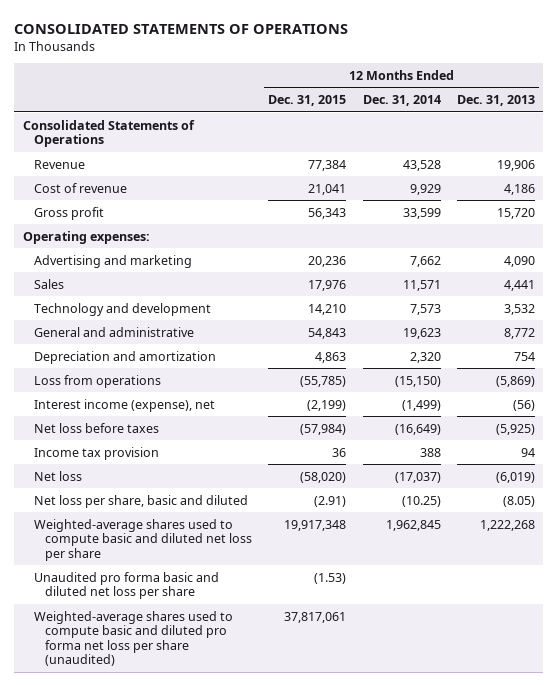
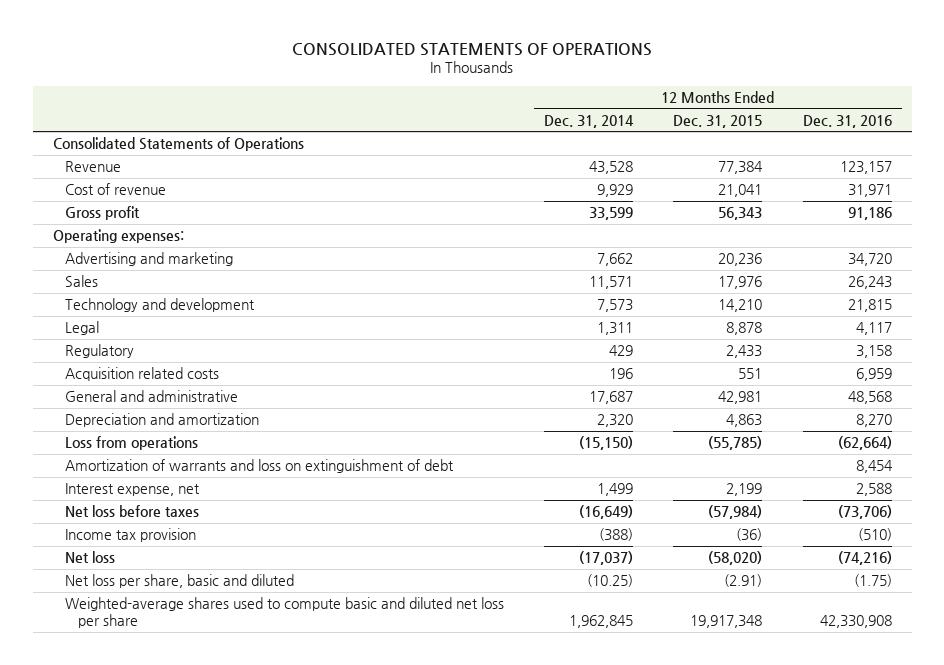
[456,95,535,107] Dec. 31, 2013 -> none
none -> [802,114,892,128] Dec. 31, 2016
none -> [65,321,100,336] Legal
none -> [65,344,135,359] Regulatory
none -> [65,367,220,382] Acquisition related costs
[308,327,347,339] 54,843 -> [718,391,763,405] 42,981
[402,327,441,339] 19,623 -> [589,391,634,405] 17,687
none -> [65,459,455,474] Amortization of warrants and loss on extinguishment of debt
[33,398,215,412] Interest income (expense), net -> [65,483,201,497] Interest expense, net
[307,399,347,411] (2,199) -> [726,483,763,497] 2,199
[401,399,441,411] (1,499) -> [597,483,634,497] 1,499
[332,447,347,457] 36 -> [736,528,763,542] (36)
[419,447,441,457] 388 -> [599,528,634,542] (388)
[33,571,219,600] Unaudited pro forma basic and diluted net loss per share -> none
[33,610,233,667] Weighted-average shares used to compute basic and diluted pro forma net loss per share (unaudited) -> none

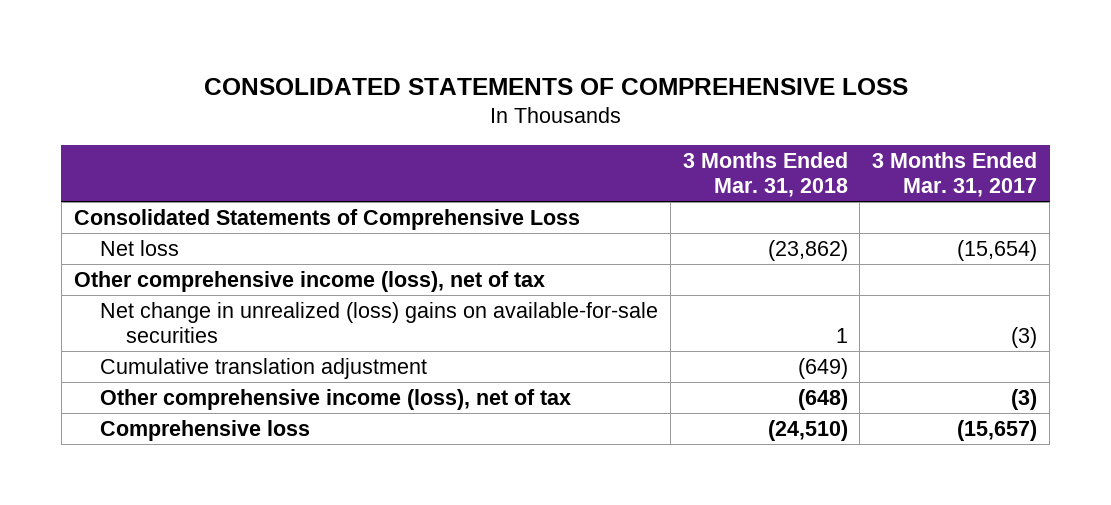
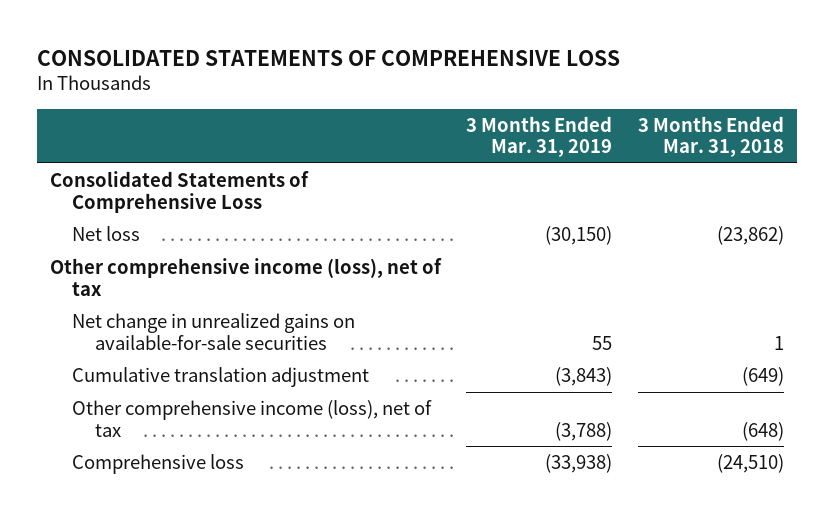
[872,151,1038,198] 3 Months Ended Mar. 31, 2017 -> none
none -> [466,115,613,158] 3 Months Ended Mar. 31, 2019
[99,301,658,344] Net change in unrealized (loss) gains on available-for-sale securities -> [72,312,356,350] Net change in unrealized gains on available-for-sale securities

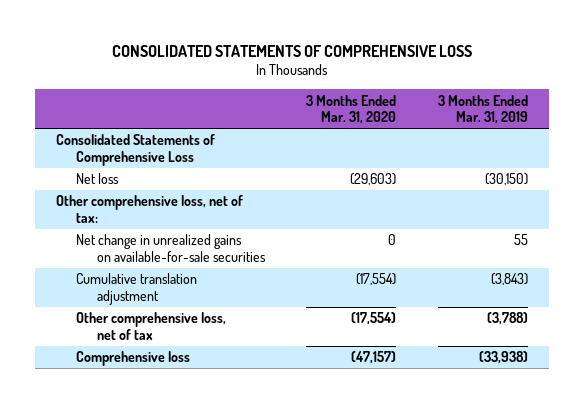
[637,115,784,158] 3 Months Ended Mar. 31, 2018 -> none
none -> [306,94,397,125] 3 Months Ended Mar. 31, 2020
[49,257,442,296] Other comprehensive income (loss), net of tax -> [55,195,243,223] Other comprehensive loss, net of tax:
[72,399,433,437] Other comprehensive income (loss), net of tax -> [76,312,227,340] Other comprehensive loss, net of tax

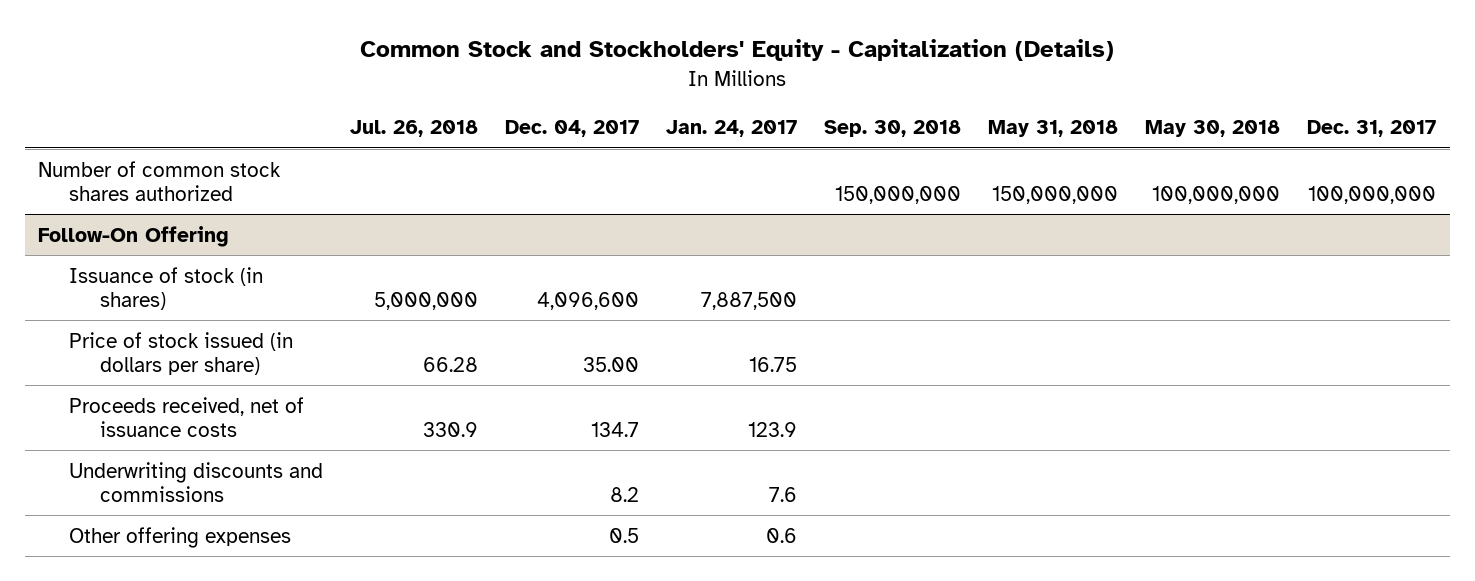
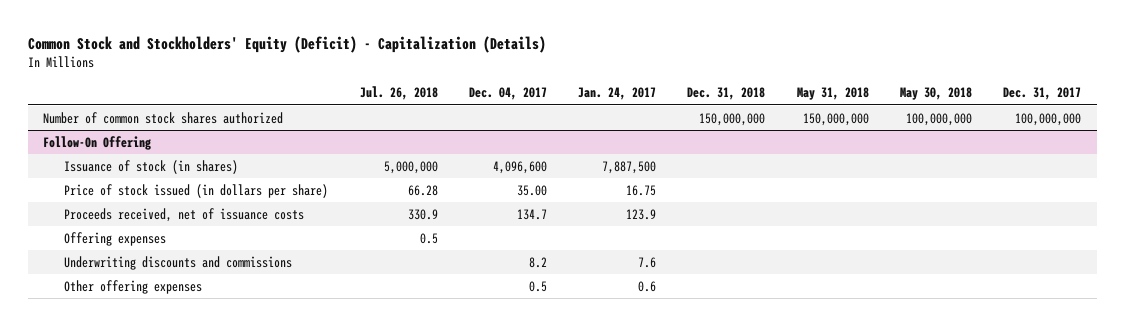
[360,39,1115,62] Common Stock and Stockholders' Equity - Capitalization (Details) -> [27,35,546,53] Common Stock and Stockholders' Equity (Deficit) - Capitalization (Details)
[824,120,962,138] Sep. 30, 2018 -> none
none -> [687,87,766,101] Dec. 31, 2018
none -> [64,231,167,246] Offering expenses

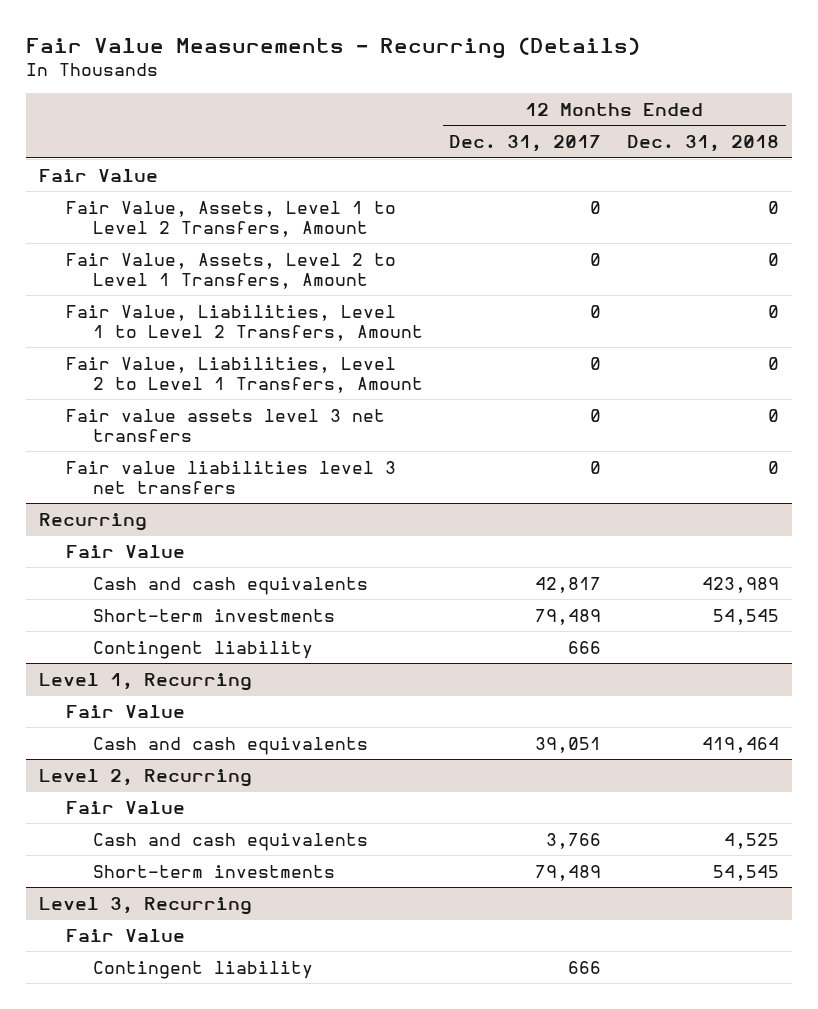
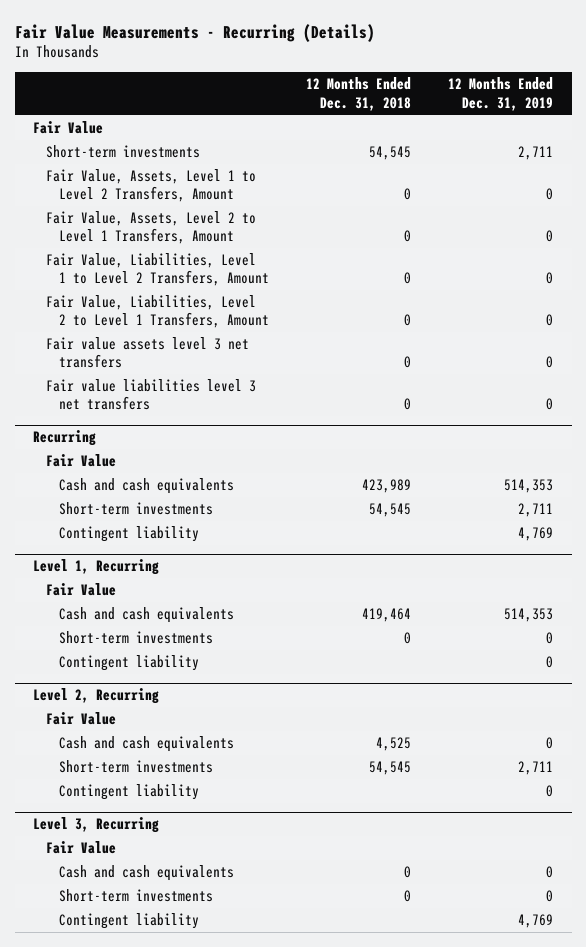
[449,135,602,153] Dec. 31, 2017 -> none
none -> [448,77,554,111] 12 Months Ended Dec. 31, 2019
none -> [46,145,201,159] Short-term investments
none -> [59,631,214,645] Short-term investments
none -> [59,655,200,672] Contingent liability
none -> [59,784,200,801] Contingent liability
none -> [59,865,235,882] Cash and cash equivalents
none -> [59,889,214,903] Short-term investments

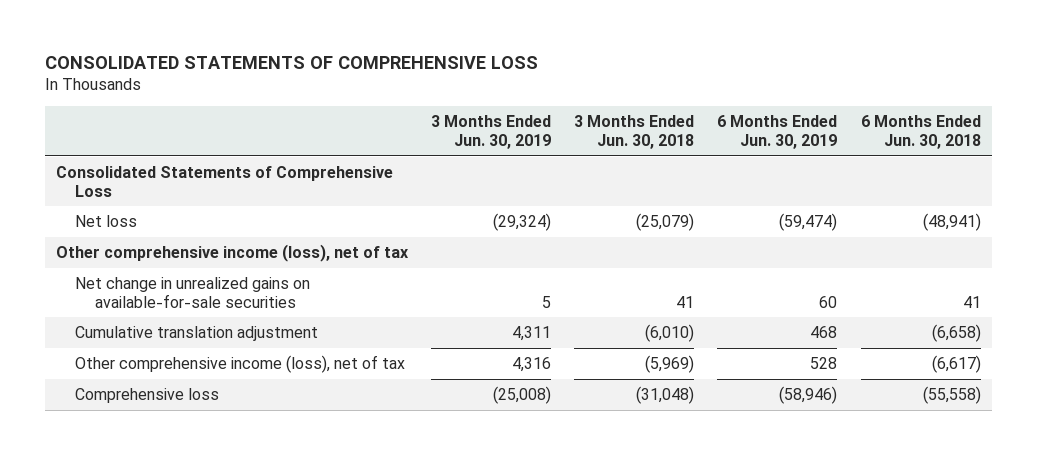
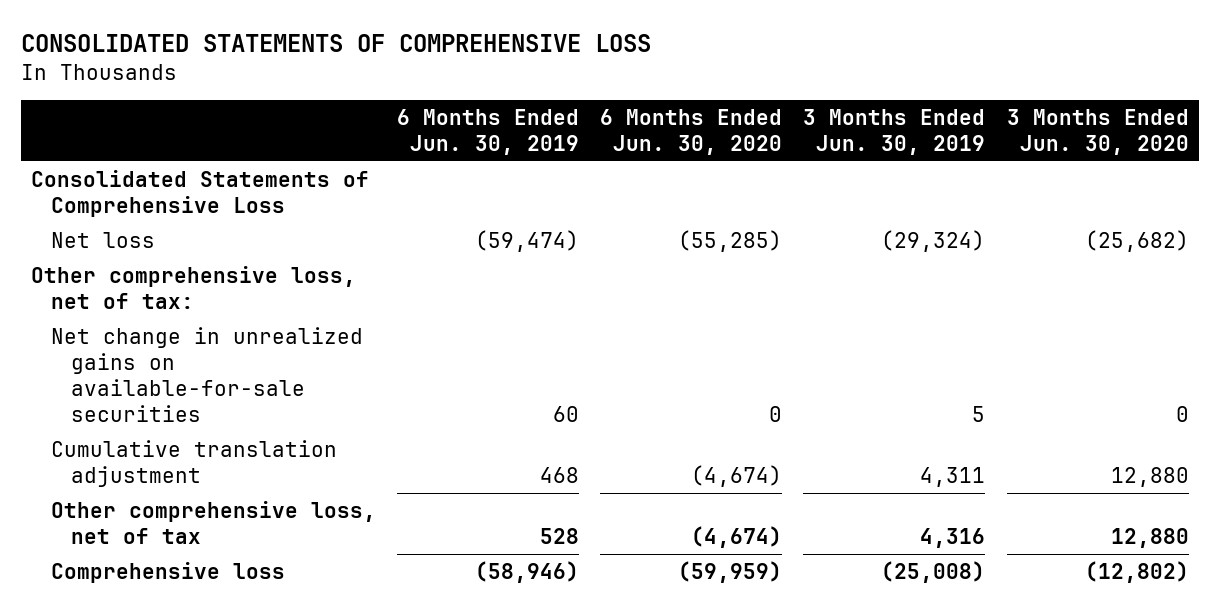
[574,115,695,149] 3 Months Ended Jun. 30, 2018 -> none
[860,115,981,149] 6 Months Ended Jun. 30, 2018 -> none
none -> [600,108,783,155] 6 Months Ended Jun. 30, 2020
none -> [1006,108,1189,155] 3 Months Ended Jun. 30, 2020
[56,243,410,262] Other comprehensive income (loss), net of tax -> [31,265,357,309] Other comprehensive loss, net of tax:
[75,354,406,373] Other comprehensive income (loss), net of tax -> [50,500,376,544] Other comprehensive loss, net of tax

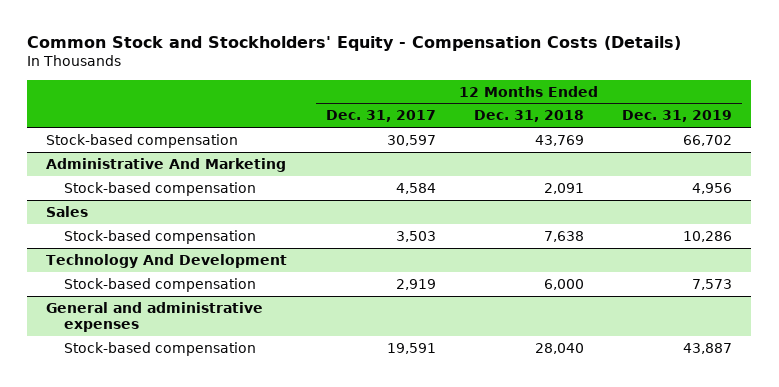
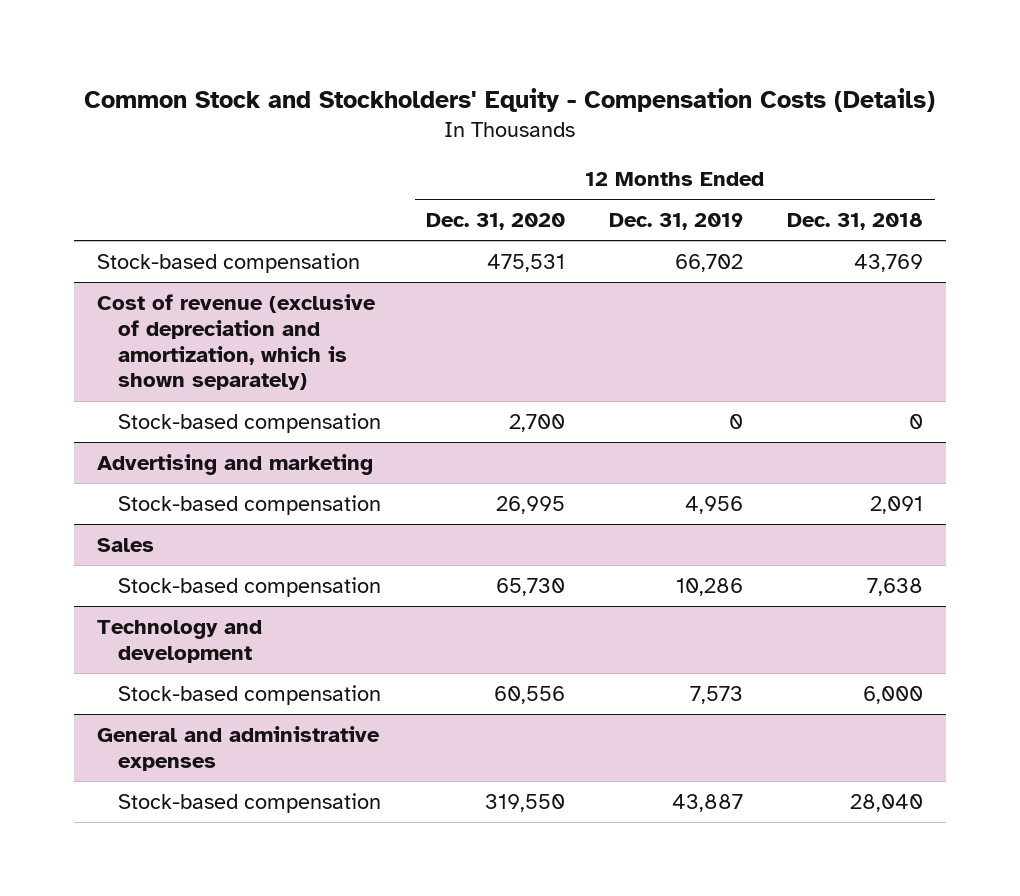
[325,110,436,123] Dec. 31, 2017 -> none
none -> [425,213,565,231] Dec. 31, 2020
none -> [96,293,376,391] Cost of revenue (exclusive of depreciation and amortization, which is shown separately)
none -> [118,412,382,433] Stock-based compensation
[46,157,287,172] Administrative And Marketing -> [96,453,373,475] Advertising and marketing
[46,253,288,268] Technology And Development -> [96,619,262,663] Technology and development

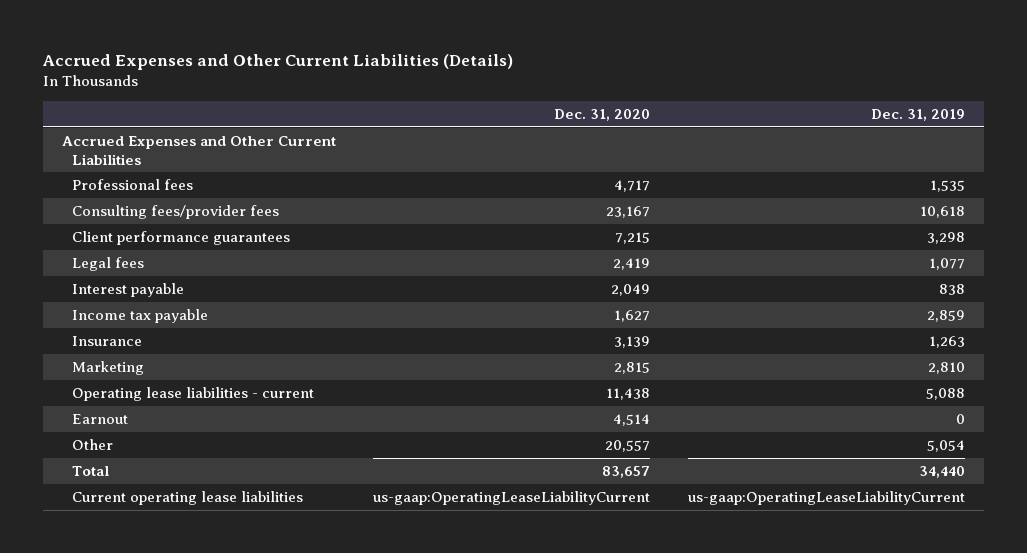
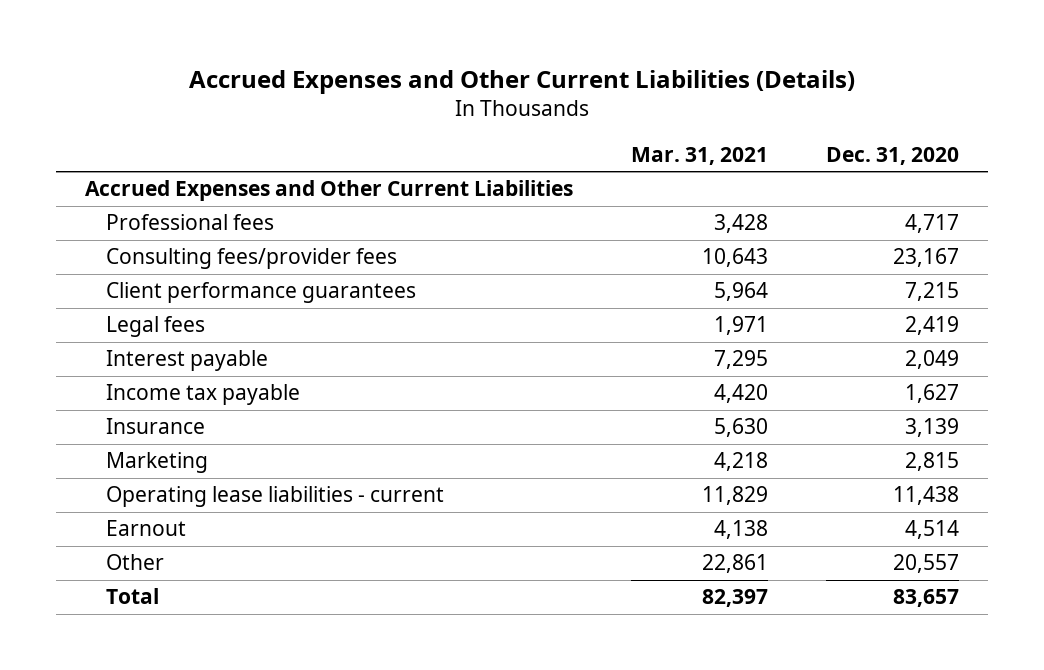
[871,109,966,122] Dec. 31, 2019 -> none
none -> [631,146,769,165] Mar. 31, 2021
[72,490,304,505] Current operating lease liabilities -> none

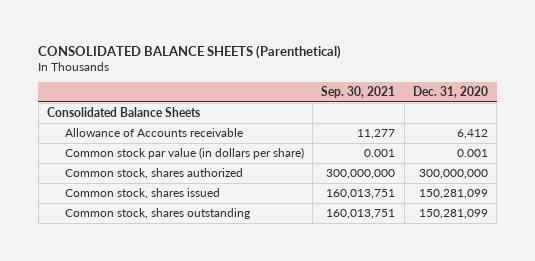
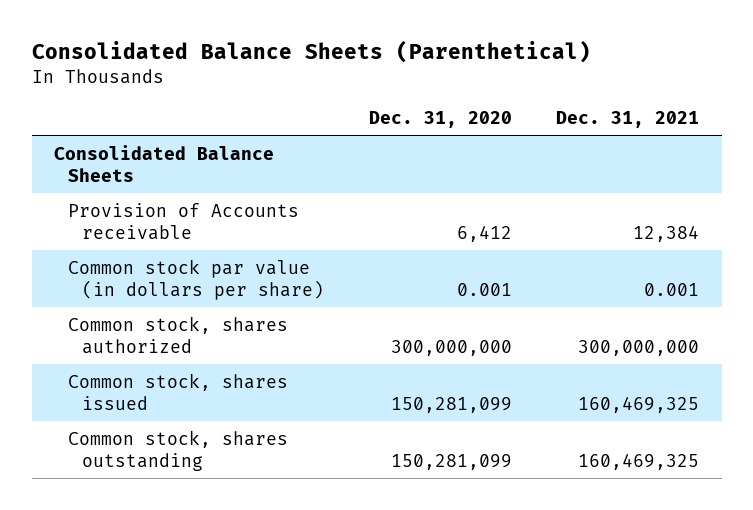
[38,44,342,59] CONSOLIDATED BALANCE SHEETS (Parenthetical) -> [31,39,591,63] Consolidated Balance Sheets (Parenthetical)
[321,85,396,98] Sep. 30, 2021 -> none
none -> [556,110,700,128] Dec. 31, 2021
[64,127,243,137] Allowance of Accounts receivable -> [68,202,300,240] Provision of Accounts receivable

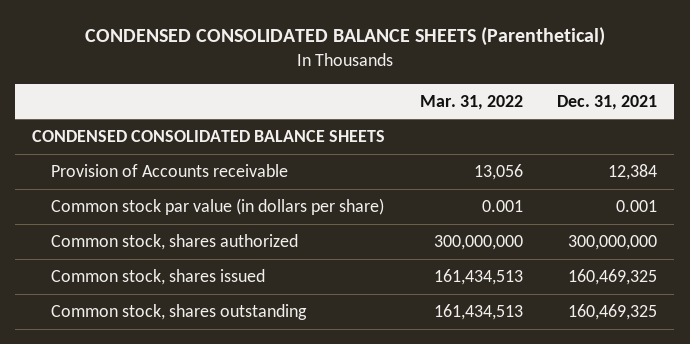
[31,39,591,63] Consolidated Balance Sheets (Parenthetical) -> [84,27,605,47] CONDENSED CONSOLIDATED BALANCE SHEETS (Parenthetical)
[368,110,512,128] Dec. 31, 2020 -> none
none -> [419,94,523,110] Mar. 31, 2022
[53,144,274,182] Consolidated Balance Sheets -> [32,130,386,143] CONDENSED CONSOLIDATED BALANCE SHEETS

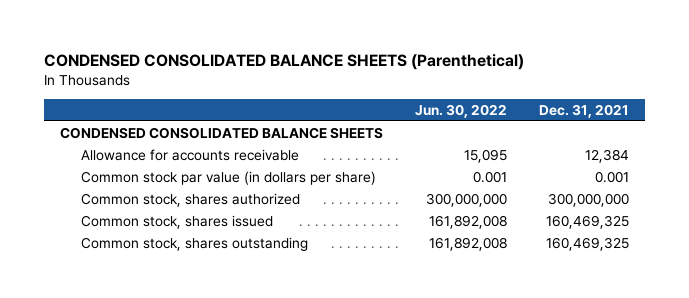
[419,94,523,110] Mar. 31, 2022 -> none
none -> [414,103,507,118] Jun. 30, 2022
[50,164,288,178] Provision of Accounts receivable -> [81,148,300,161] Allowance for accounts receivable

